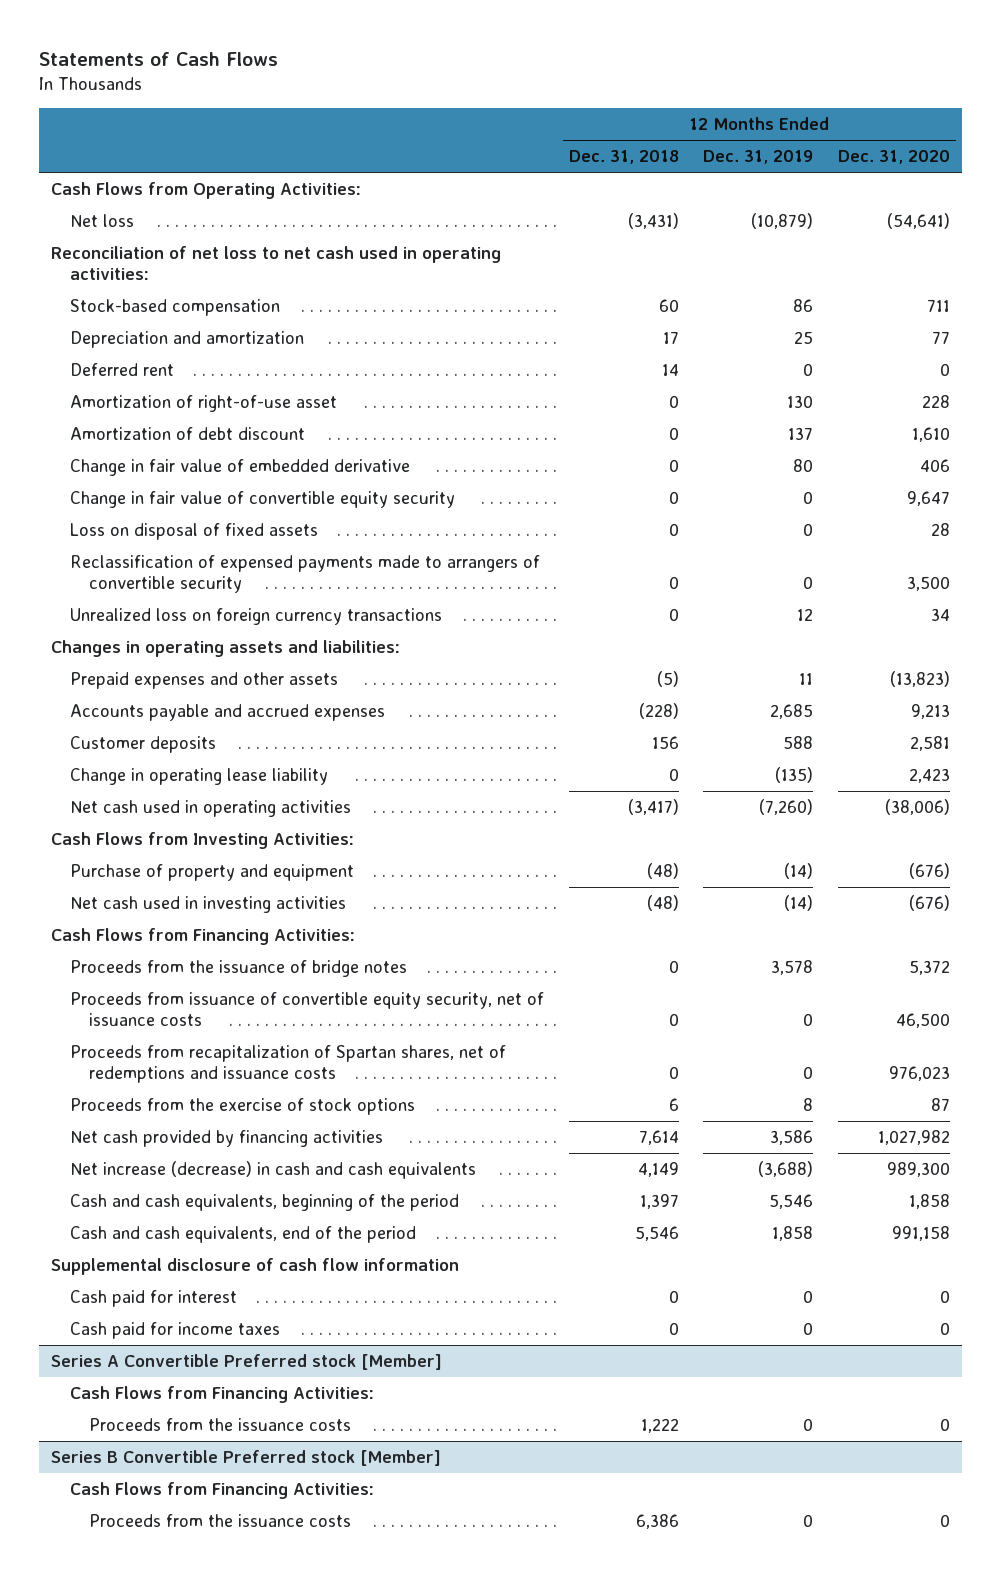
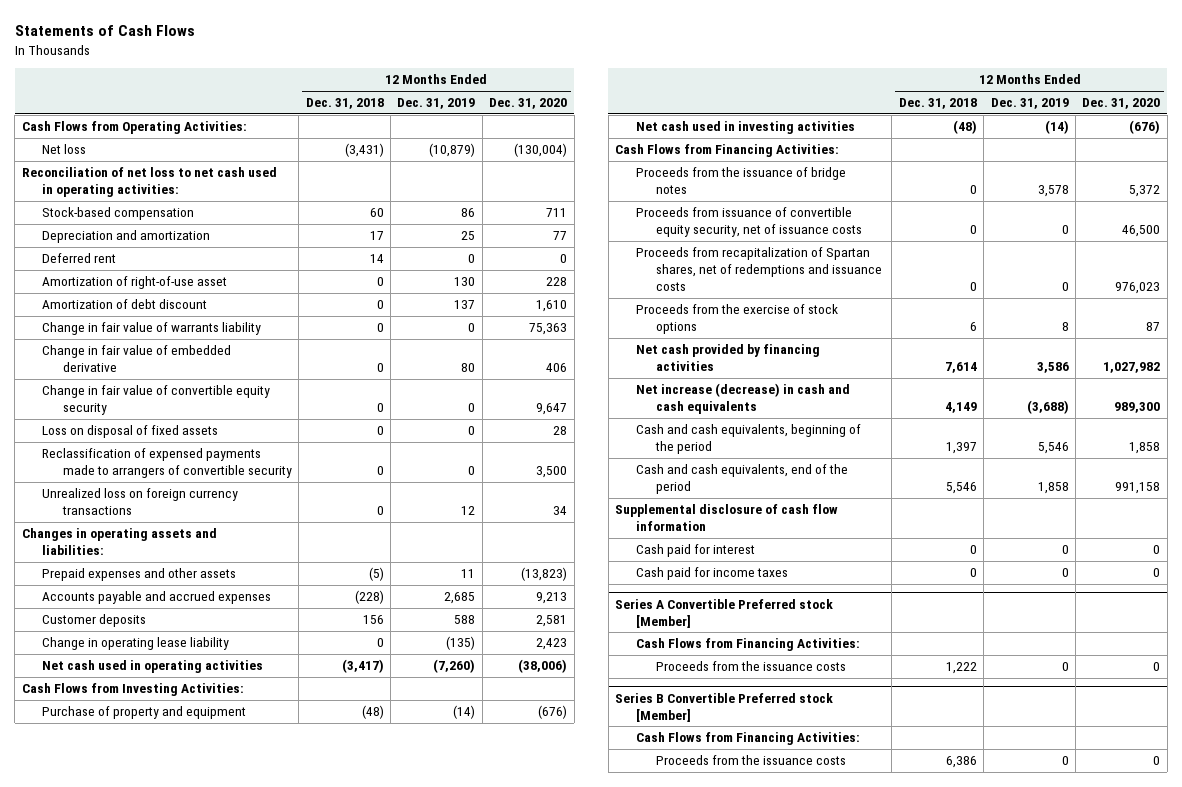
[886,213,950,230] (54,641) -> [514,143,568,158] (130,004)
none -> [42,322,262,336] Change in fair value of warrants liability

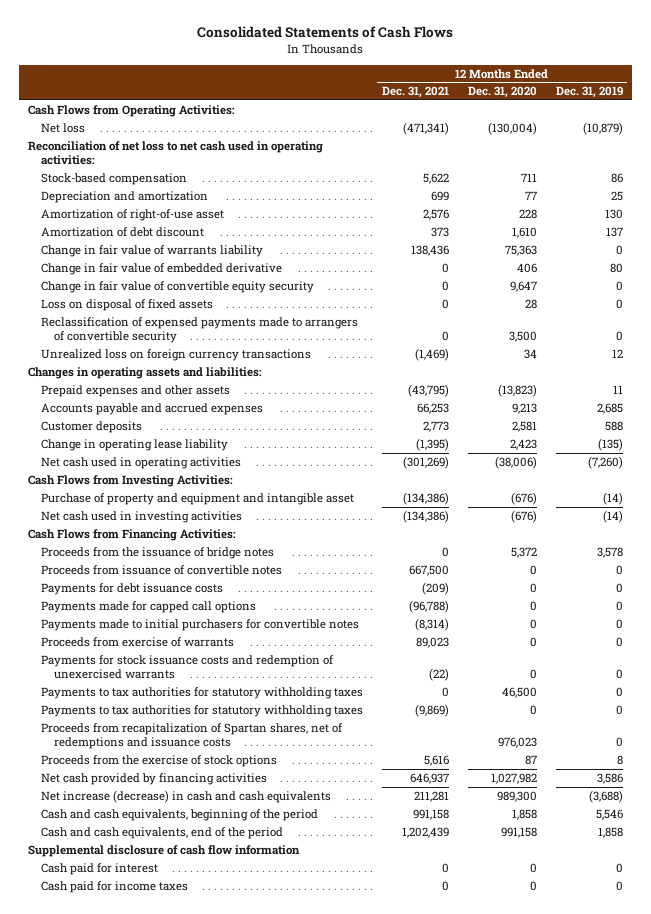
[14,25,195,37] Statements of Cash Flows -> [197,26,454,39] Consolidated Statements of Cash Flows
[305,98,384,110] Dec. 31, 2018 -> none
none -> [382,86,450,99] Dec. 31, 2021
[42,253,117,264] Deferred rent -> none
[42,706,247,720] Purchase of property and equipment -> [41,492,355,505] Purchase of property and equipment and intangible asset
none -> [41,564,283,575] Proceeds from issuance of convertible notes
none -> [41,582,224,595] Payments for debt issuance costs
none -> [41,600,257,613] Payments made for capped call options
none -> [41,618,360,631] Payments made to initial purchasers for convertible notes
none -> [41,636,235,647] Proceeds from exercise of warrants
none -> [41,654,335,680] Payments for stock issuance costs and redemption of unexercised warrants
[635,207,863,238] Proceeds from issuance of convertible equity security, net of issuance costs -> [41,686,364,699] Payments to tax authorities for statutory withholding taxes
none -> [41,704,364,717] Payments to tax authorities for statutory withholding taxes
[615,598,834,628] Series A Convertible Preferred stock [Member] -> none
[635,638,860,652] Cash Flows from Financing Activities: -> none
[656,661,847,672] Proceeds from the issuance costs -> none
[615,692,834,722] Series B Convertible Preferred stock [Member] -> none
[635,732,860,746] Cash Flows from Financing Activities: -> none
[656,755,847,766] Proceeds from the issuance costs -> none

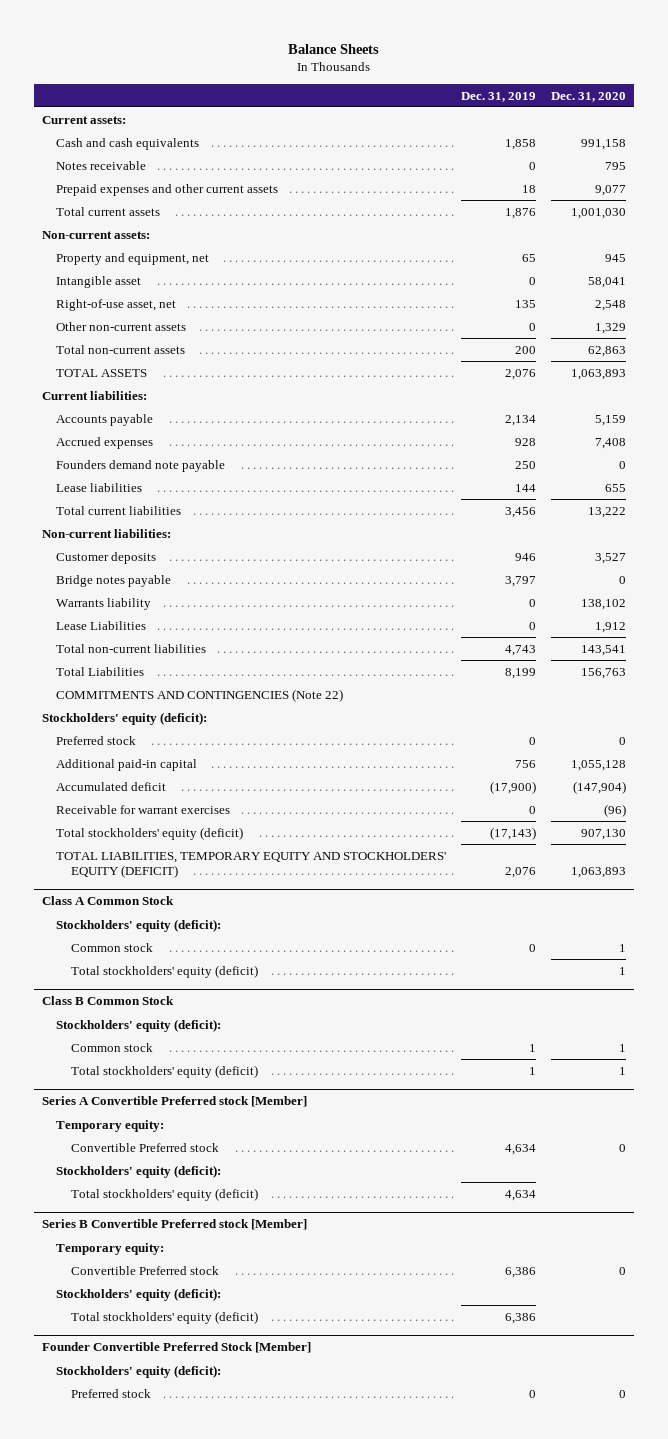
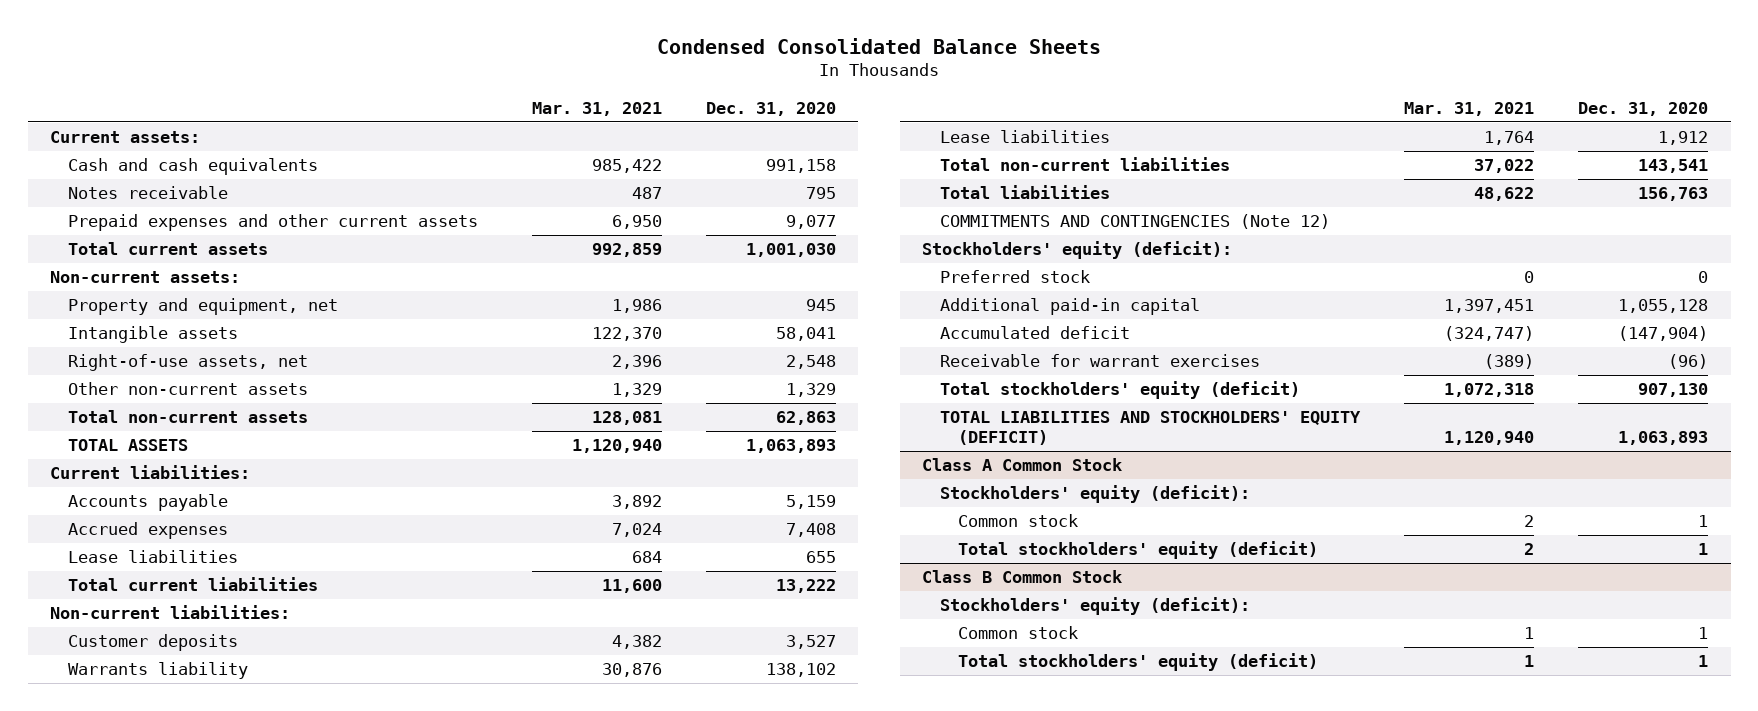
[288,44,380,55] Balance Sheets -> [657,37,1102,54] Condensed Consolidated Balance Sheets
[461,91,537,102] Dec. 31, 2019 -> none
none -> [531,101,662,116] Mar. 31, 2021
[56,275,142,288] Intangible asset -> [67,326,238,344] Intangible assets
[56,298,177,311] Right-of-use asset, net -> [67,354,308,372] Right-of-use assets, net
[56,459,226,472] Founders demand note payable -> none
[56,574,172,587] Bridge notes payable -> none
[56,620,147,630] Lease Liabilities -> [940,130,1111,144] Lease liabilities
[56,666,145,676] Total Liabilities -> [940,185,1111,200] Total liabilities
[56,688,344,702] COMMITMENTS AND CONTINGENCIES (Note 22) -> [940,214,1331,230] COMMITMENTS AND CONTINGENCIES (Note 12)
[56,851,447,879] TOTAL LIABILITIES, TEMPORARY EQUITY AND STOCKHOLDERS' EQUITY (DEFICIT) -> [940,411,1362,446] TOTAL LIABILITIES AND STOCKHOLDERS' EQUITY (DEFICIT)
[41,1096,307,1108] Series A Convertible Preferred stock [Member] -> none
[56,1119,165,1132] Temporary equity: -> none
[70,1142,219,1152] Convertible Preferred stock -> none
[56,1164,222,1178] Stockholders' equity (deficit): -> none
[70,1187,258,1201] Total stockholders' equity (deficit) -> none
[41,1219,307,1231] Series B Convertible Preferred stock [Member] -> none
[56,1242,165,1255] Temporary equity: -> none
[70,1265,219,1275] Convertible Preferred stock -> none
[56,1287,222,1301] Stockholders' equity (deficit): -> none
[70,1310,258,1324] Total stockholders' equity (deficit) -> none
[41,1342,311,1354] Founder Convertible Preferred Stock [Member] -> none
[56,1364,222,1378] Stockholders' equity (deficit): -> none
[70,1388,151,1398] Preferred stock -> none

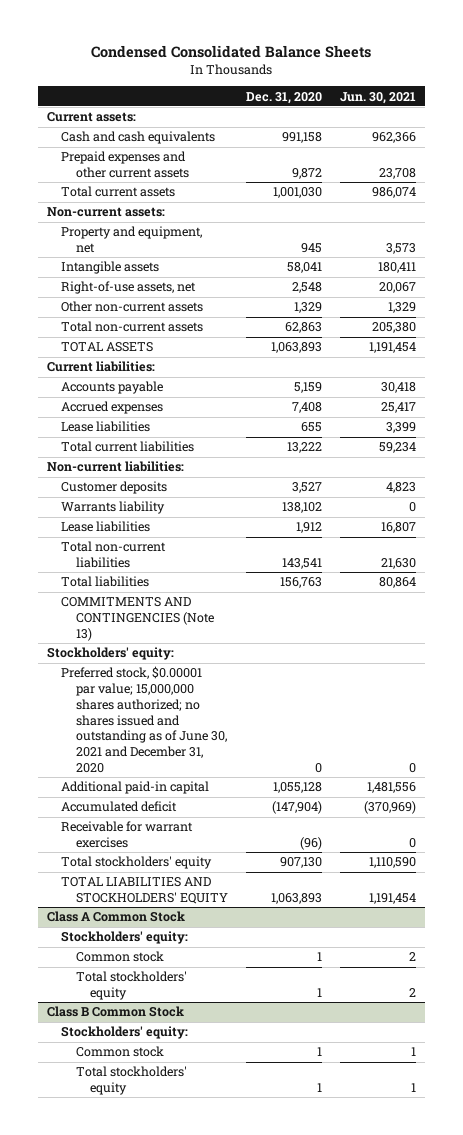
[531,101,662,116] Mar. 31, 2021 -> none
none -> [339,91,416,104] Jun. 30, 2021
[67,186,228,200] Notes receivable -> none
[785,215,836,230] 9,077 -> [291,168,322,180] 9,872
[940,214,1331,230] COMMITMENTS AND CONTINGENCIES (Note 12) -> [61,597,214,641] COMMITMENTS AND CONTINGENCIES (Note 13)
[922,241,1233,260] Stockholders' equity (deficit): -> [46,647,174,661] Stockholders' equity:
[940,270,1091,284] Preferred stock -> [61,666,227,773] Preferred stock, $0.00001 par value; 15,000,000 shares authorized; no shares issued and outstanding as of June 30, 2021 and December 31, 2020
[940,381,1301,400] Total stockholders' equity (deficit) -> [61,856,213,870] Total stockholders' equity
[940,411,1362,446] TOTAL LIABILITIES AND STOCKHOLDERS' EQUITY (DEFICIT) -> [61,877,228,905] TOTAL LIABILITIES AND STOCKHOLDERS' EQUITY
[940,485,1251,504] Stockholders' equity (deficit): -> [61,931,189,945] Stockholders' equity:
[958,541,1319,560] Total stockholders' equity (deficit) -> [75,971,187,1001] Total stockholders' equity
[940,597,1251,616] Stockholders' equity (deficit): -> [61,1026,189,1040] Stockholders' equity:
[958,653,1319,672] Total stockholders' equity (deficit) -> [75,1066,187,1096] Total stockholders' equity

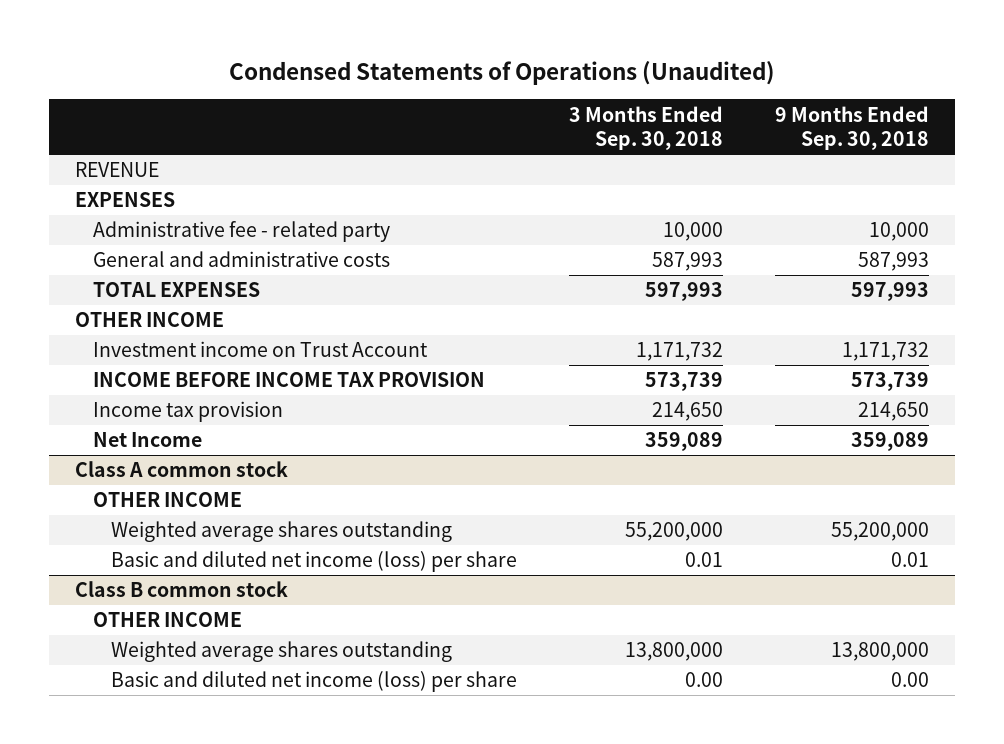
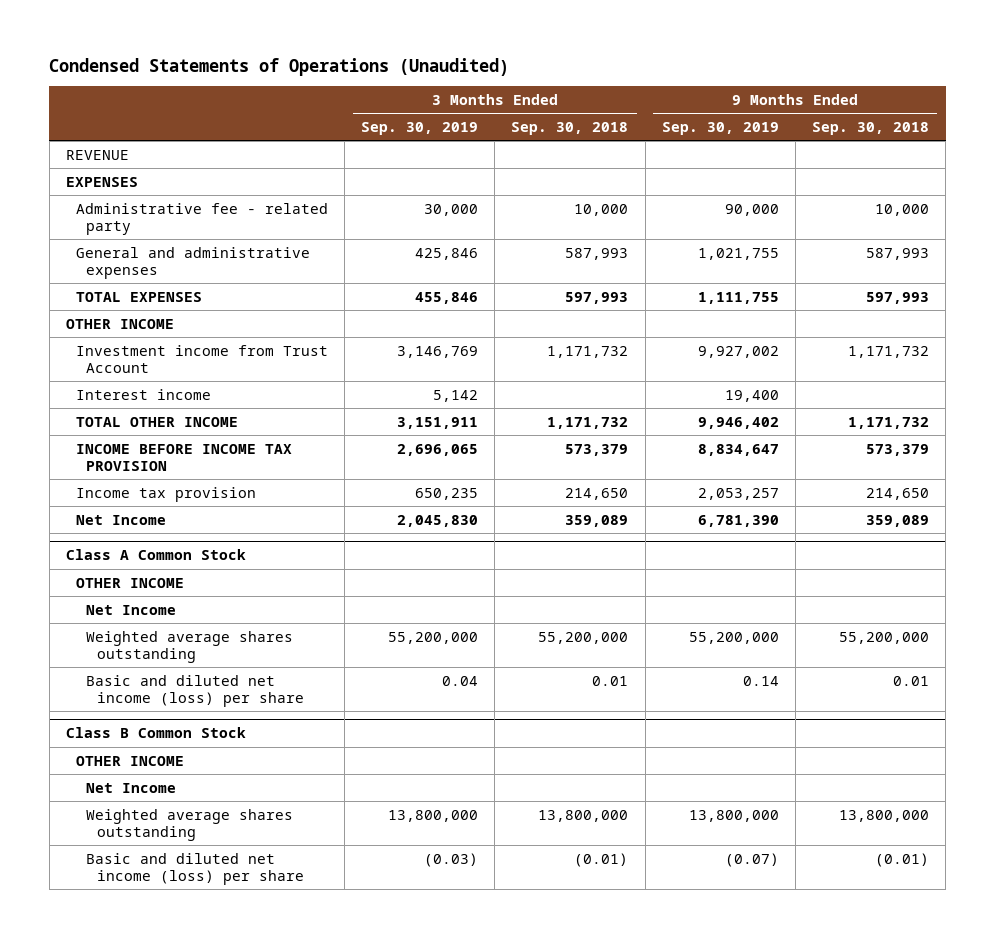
none -> [361,122,479,136] Sep. 30, 2019
none -> [661,122,779,136] Sep. 30, 2019
[93,251,391,268] General and administrative costs -> [75,246,310,279] General and administrative expenses
[93,341,429,358] Investment income on Trust Account -> [75,344,328,373] Investment income from Trust Account
none -> [75,388,211,400] Interest income
none -> [75,416,238,427] TOTAL OTHER INCOME
[645,372,724,392] 573,739 -> [565,443,629,456] 573,379
[851,372,930,392] 573,739 -> [865,443,929,456] 573,379
[74,461,288,478] Class A common stock -> [65,549,246,561] Class A Common Stock
none -> [86,604,177,615] Net Income
[74,581,288,598] Class B common stock -> [65,727,246,739] Class B Common Stock
none -> [86,782,177,793] Net Income
[685,672,724,688] 0.00 -> [574,852,629,867] (0.01)
[891,672,930,688] 0.00 -> [874,852,929,867] (0.01)

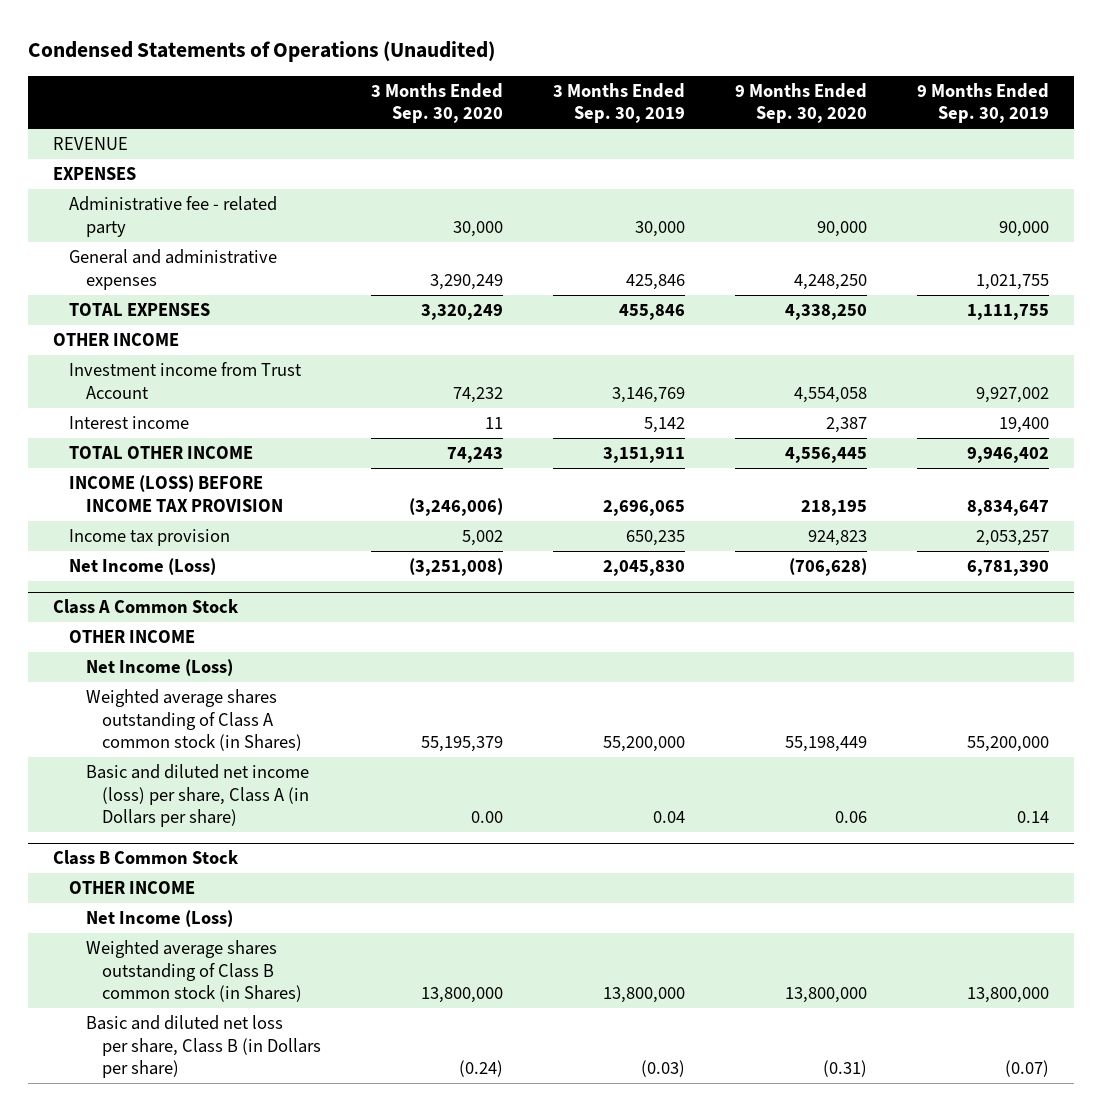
[511,122,629,136] Sep. 30, 2018 -> none
[811,122,929,136] Sep. 30, 2018 -> none
none -> [371,83,504,124] 3 Months Ended Sep. 30, 2020
none -> [735,83,868,124] 9 Months Ended Sep. 30, 2020
[75,443,292,471] INCOME BEFORE INCOME TAX PROVISION -> [69,475,283,512] INCOME (LOSS) BEFORE INCOME TAX PROVISION
[75,514,166,525] Net Income -> [69,558,217,576] Net Income (Loss)
[86,604,177,615] Net Income -> [85,659,233,677] Net Income (Loss)
[86,630,294,663] Weighted average shares outstanding -> [85,689,303,751] Weighted average shares outstanding of Class A common stock (in Shares)
[86,674,304,707] Basic and diluted net income (loss) per share -> [85,764,310,827] Basic and diluted net income (loss) per share, Class A (in Dollars per share)
[86,782,177,793] Net Income -> [85,910,233,928] Net Income (Loss)
[86,808,294,841] Weighted average shares outstanding -> [85,940,303,1002] Weighted average shares outstanding of Class B common stock (in Shares)
[86,852,304,885] Basic and diluted net income (loss) per share -> [85,1015,322,1078] Basic and diluted net loss per share, Class B (in Dollars per share)

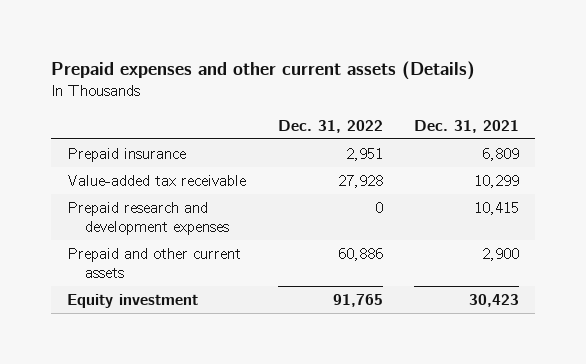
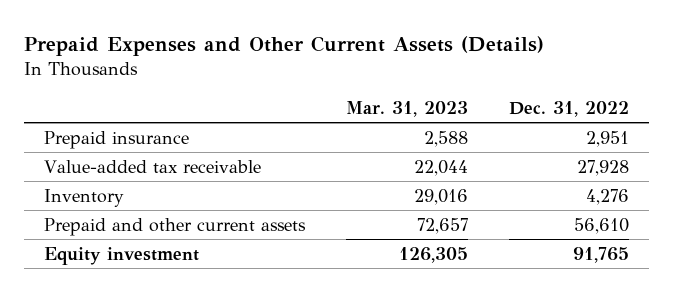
[51,61,476,81] Prepaid expenses and other current assets (Details) -> [23,36,544,57] Prepaid Expenses and Other Current Assets (Details)
[414,119,520,133] Dec. 31, 2021 -> none
none -> [345,100,468,117] Mar. 31, 2023
[67,201,230,236] Prepaid research and development expenses -> none
none -> [44,188,125,207] Inventory
[337,247,383,261] 60,886 -> [573,217,629,234] 56,610

